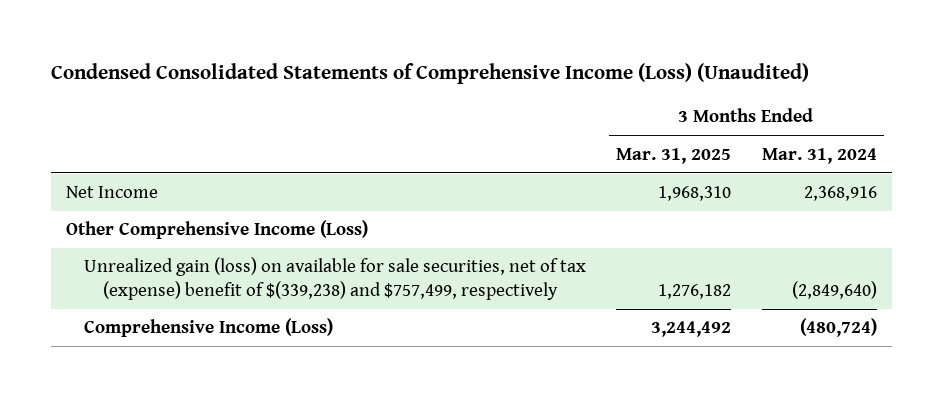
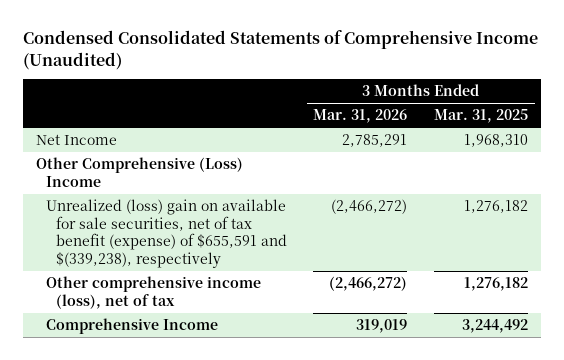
[50,63,809,85] Condensed Consolidated Statements of Comprehensive Income (Loss) (Unaudited) -> [22,30,538,70] Condensed Consolidated Statements of Comprehensive Income (Unaudited)
[761,147,877,164] Mar. 31, 2024 -> none
none -> [313,109,408,124] Mar. 31, 2026
[65,220,368,240] Other Comprehensive Income (Loss) -> [36,156,244,187] Other Comprehensive (Loss) Income
[84,257,587,300] Unrealized gain (loss) on available for sale securities, net of tax (expense) benefit of $(339,238) and $757,499, respectively -> [45,198,287,269] Unrealized (loss) gain on available for sale securities, net of tax benefit (expense) of $655,591 and $(339,238), respectively
none -> [45,275,261,309] Other comprehensive income (loss), net of tax
[84,318,334,338] Comprehensive Income (Loss) -> [45,317,218,334] Comprehensive Income

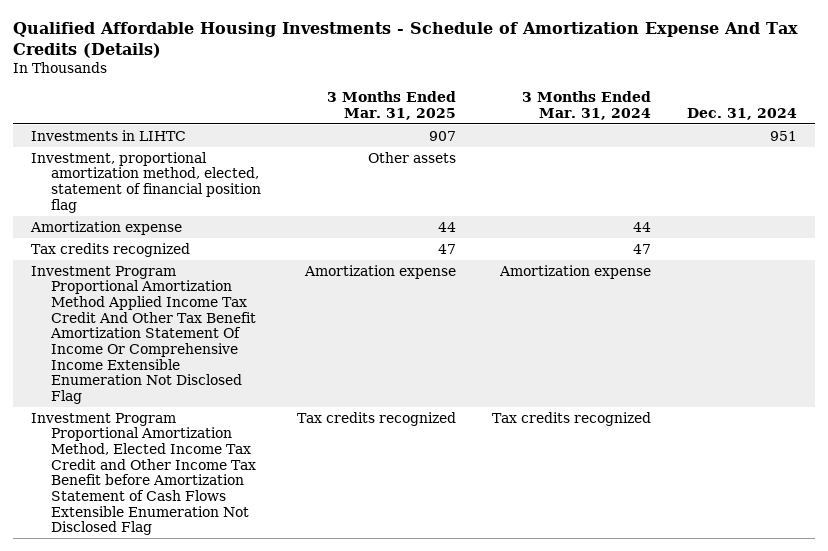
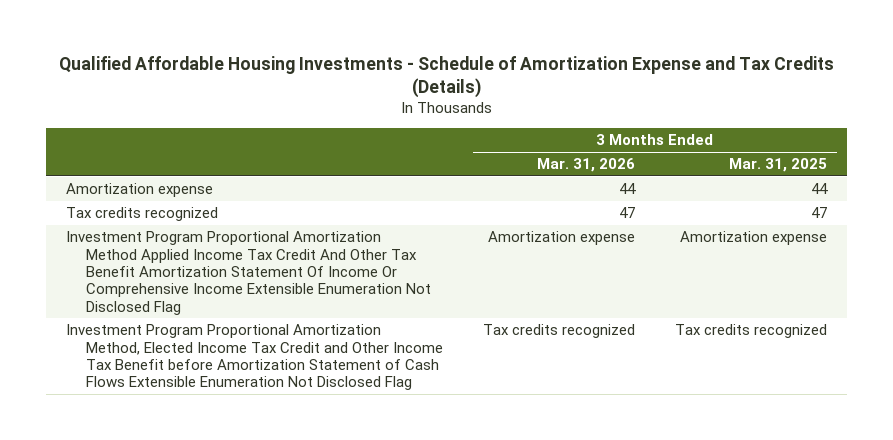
[12,21,798,58] Qualified Affordable Housing Investments - Schedule of Amortization Expense And Tax Credits (Details) -> [58,55,834,98] Qualified Affordable Housing Investments - Schedule of Amortization Expense and Tax Credits (Details)
[521,91,651,120] 3 Months Ended Mar. 31, 2024 -> none
[687,107,798,120] Dec. 31, 2024 -> none
none -> [537,158,636,173] Mar. 31, 2026
[30,129,186,141] Investments in LIHTC -> none
[30,151,261,213] Investment, proportional amortization method, elected, statement of financial position flag -> none

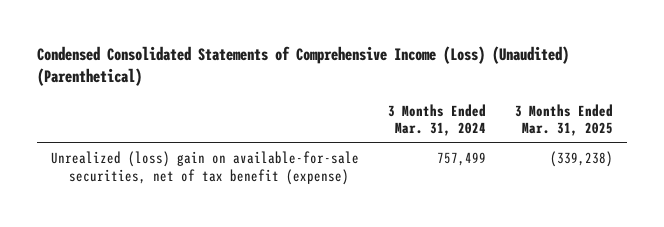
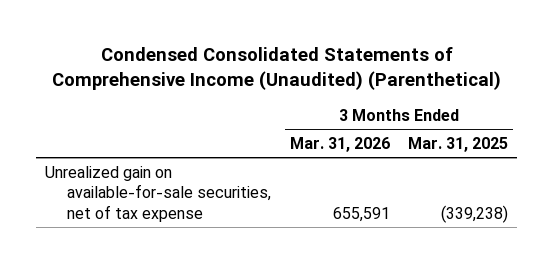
[36,45,569,87] Condensed Consolidated Statements of Comprehensive Income (Loss) (Unaudited) (Parenthetical) -> [51,46,501,90] Condensed Consolidated Statements of Comprehensive Income (Unaudited) (Parenthetical)
[387,104,486,137] 3 Months Ended Mar. 31, 2024 -> none
none -> [289,136,390,152] Mar. 31, 2026
[51,151,360,185] Unrealized (loss) gain on available-for-sale securities, net of tax benefit (expense) -> [45,165,272,222] Unrealized gain on available-for-sale securities, net of tax expense

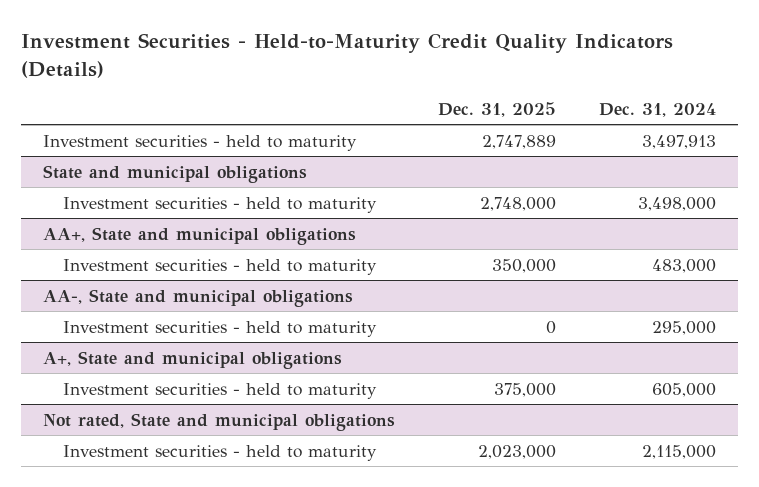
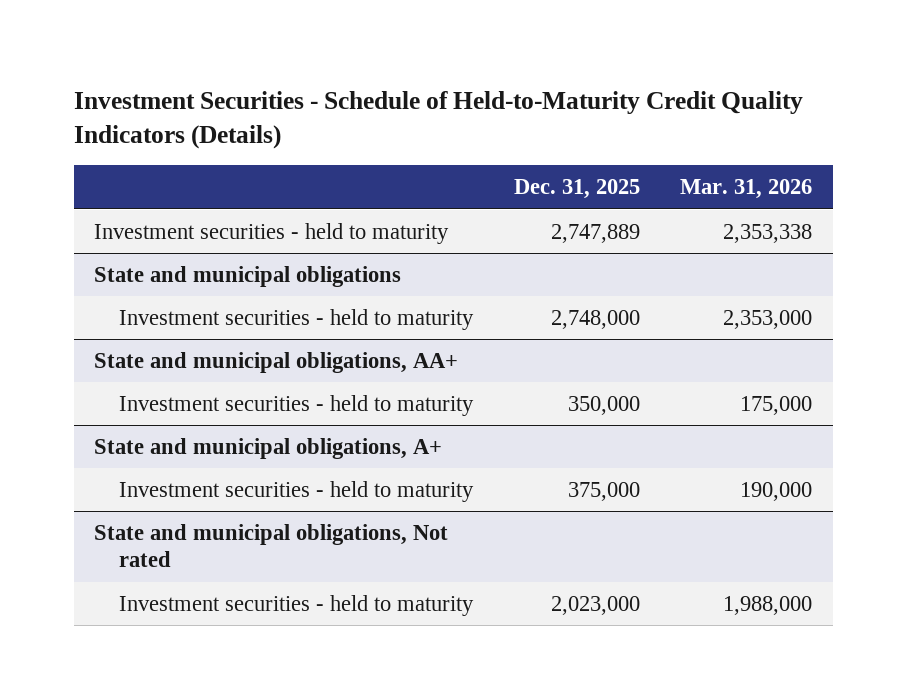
[20,33,673,78] Investment Securities - Held-to-Maturity Credit Quality Indicators (Details) -> [73,90,803,150] Investment Securities - Schedule of Held-to-Maturity Credit Quality Indicators (Details)
[599,103,717,118] Dec. 31, 2024 -> none
none -> [680,179,813,200] Mar. 31, 2026
[42,226,356,245] AA+, State and municipal obligations -> [94,351,459,373] State and municipal obligations, AA+
[42,288,353,307] AA-, State and municipal obligations -> none
[62,320,377,337] Investment securities - held to maturity -> none
[42,350,342,369] A+, State and municipal obligations -> [94,437,443,459] State and municipal obligations, A+
[42,412,395,431] Not rated, State and municipal obligations -> [94,523,449,568] State and municipal obligations, Not rated

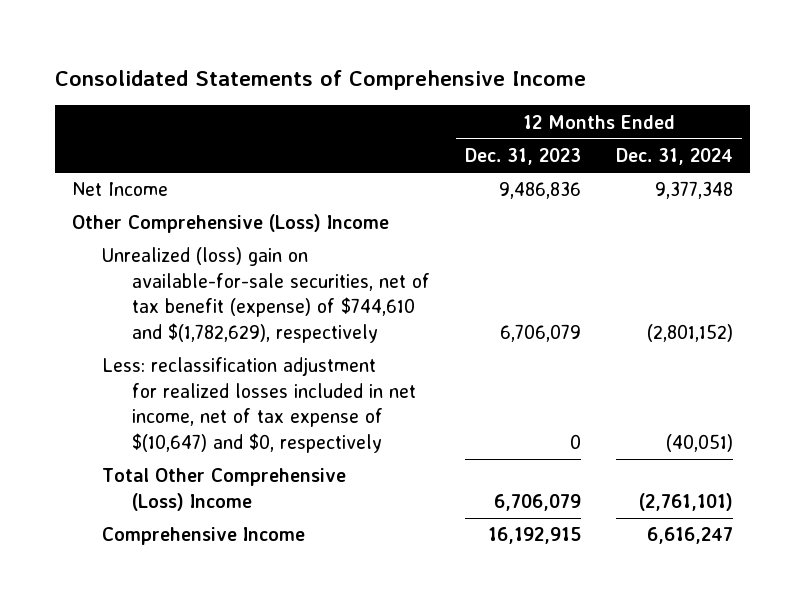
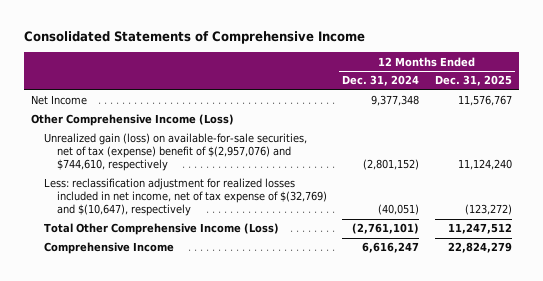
[465,148,582,166] Dec. 31, 2023 -> none
none -> [434,75,512,87] Dec. 31, 2025
[72,214,390,234] Other Comprehensive (Loss) Income -> [31,114,235,127] Other Comprehensive Income (Loss)
[102,247,431,343] Unrealized (loss) gain on available-for-sale securities, net of tax benefit (expense) of $744,610 and $(1,782,629), respectively -> [44,133,308,172] Unrealized gain (loss) on available-for-sale securities, net of tax (expense) benefit of $(2,957,076) and $744,610, respectively
[102,357,417,453] Less: reclassification adjustment for realized losses included in net income, net of tax expense of $(10,647) and $0, respectively -> [44,178,328,217] Less: reclassification adjustment for realized losses included in net income, net of tax expense of $(32,769) and $(10,647), respectively
[102,468,347,511] Total Other Comprehensive (Loss) Income -> [44,223,280,236] Total Other Comprehensive Income (Loss)

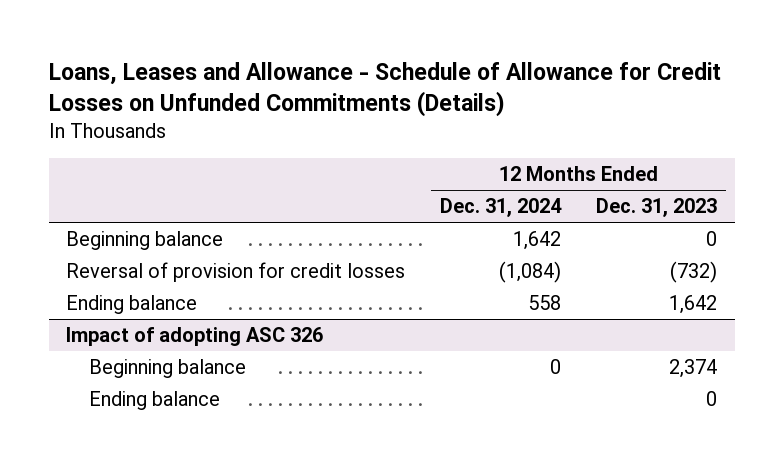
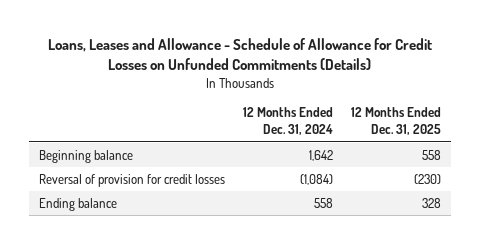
[596,198,718,218] Dec. 31, 2023 -> none
none -> [351,107,442,136] 12 Months Ended Dec. 31, 2025
[66,327,324,347] Impact of adopting ASC 326 -> none
[89,359,247,379] Beginning balance -> none
[89,391,221,411] Ending balance -> none

